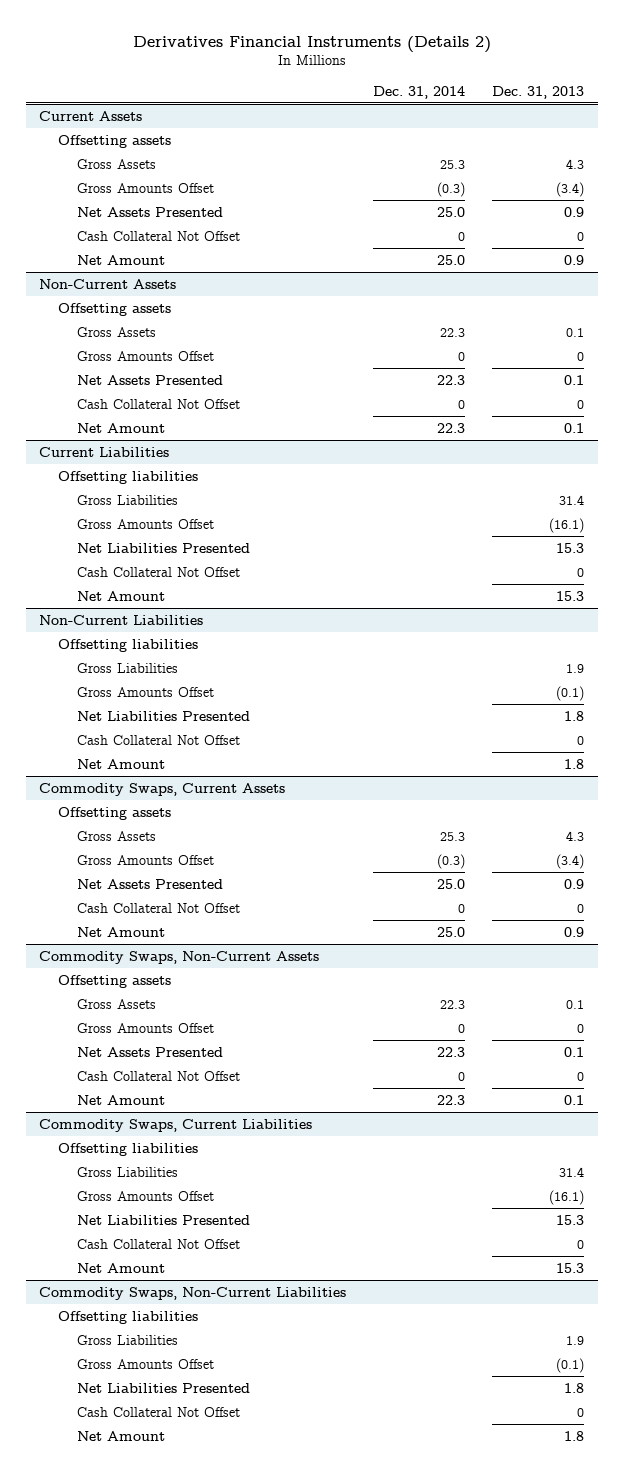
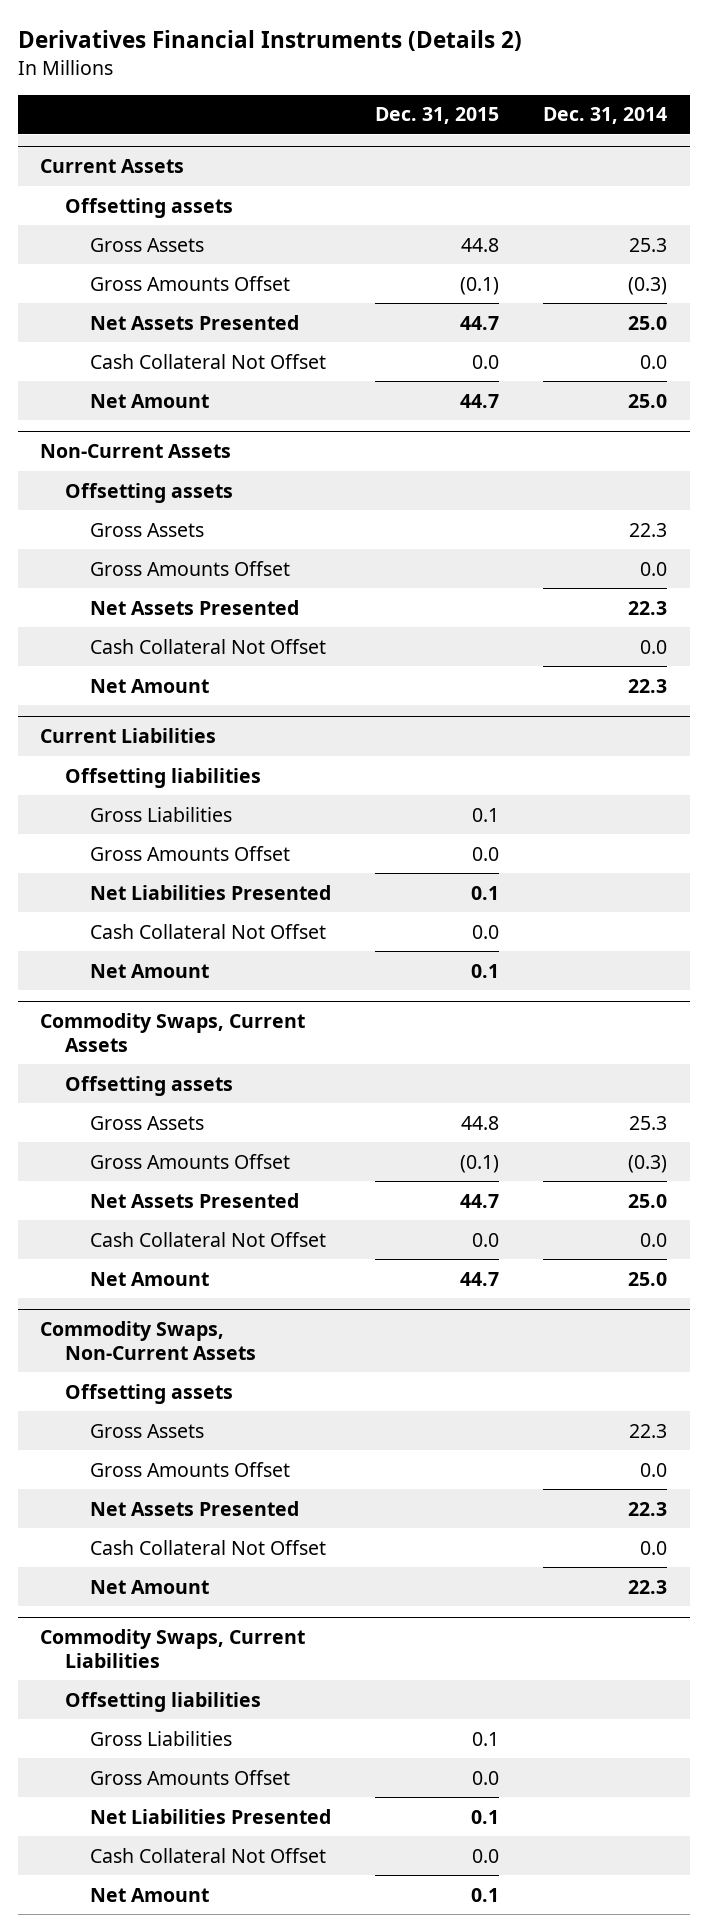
[492,85,585,99] Dec. 31, 2013 -> none
none -> [375,107,500,125] Dec. 31, 2015
[458,231,466,241] 0 -> [640,354,668,369] 0.0
[458,351,466,361] 0 -> [640,561,668,576] 0.0
[458,399,466,409] 0 -> [640,639,668,654] 0.0
[39,614,204,625] Non-Current Liabilities -> none
[58,638,199,652] Offsetting liabilities -> none
[76,662,178,673] Gross Liabilities -> none
[76,686,214,697] Gross Amounts Offset -> none
[76,710,250,721] Net Liabilities Presented -> none
[76,734,240,745] Cash Collateral Not Offset -> none
[76,758,165,769] Net Amount -> none
[458,903,466,913] 0 -> [640,1232,668,1247] 0.0
[458,1023,466,1033] 0 -> [640,1462,668,1477] 0.0
[458,1071,466,1081] 0 -> [640,1540,668,1555] 0.0
[39,1286,347,1300] Commodity Swaps, Non-Current Liabilities -> none
[58,1310,199,1324] Offsetting liabilities -> none
[76,1334,178,1345] Gross Liabilities -> none
[76,1358,214,1369] Gross Amounts Offset -> none
[76,1382,250,1393] Net Liabilities Presented -> none
[76,1406,240,1417] Cash Collateral Not Offset -> none
[76,1430,165,1441] Net Amount -> none

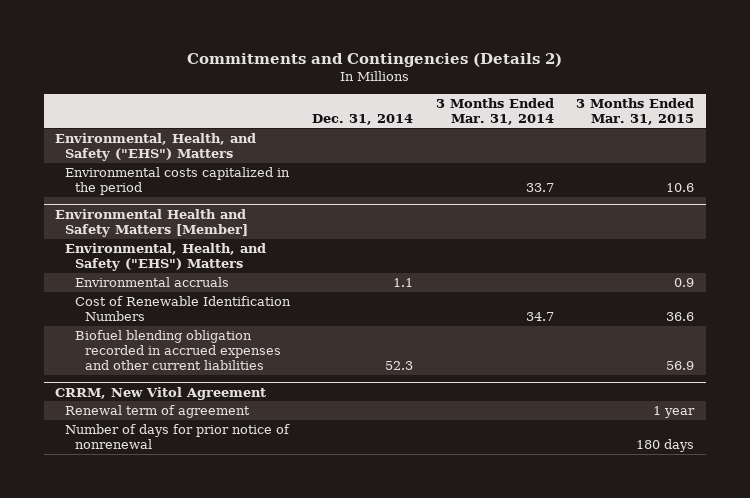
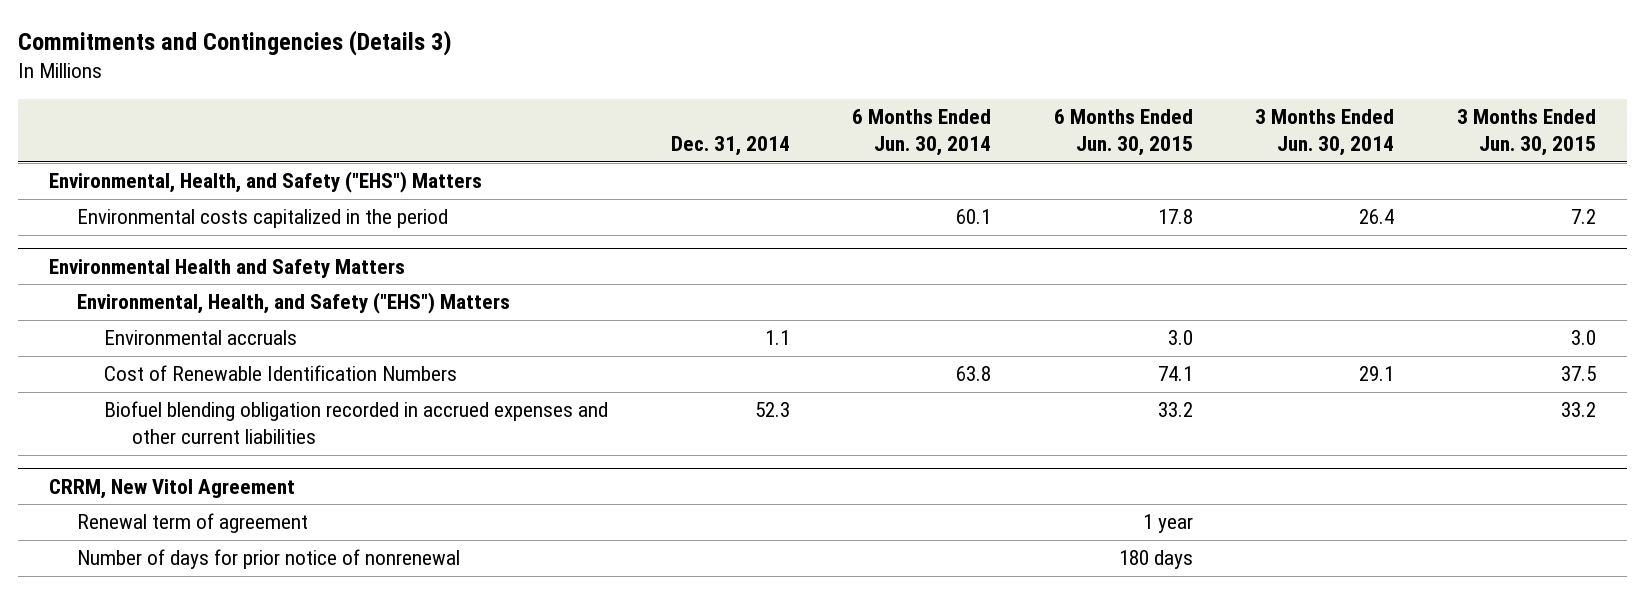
[186,52,562,67] Commitments and Contingencies (Details 2) -> [17,30,452,57] Commitments and Contingencies (Details 3)
[435,97,554,125] 3 Months Ended Mar. 31, 2014 -> none
[576,97,695,125] 3 Months Ended Mar. 31, 2015 -> none
none -> [852,109,992,157] 6 Months Ended Jun. 30, 2014
none -> [1053,109,1193,157] 6 Months Ended Jun. 30, 2015
none -> [1255,109,1395,157] 3 Months Ended Jun. 30, 2014
none -> [1456,109,1596,157] 3 Months Ended Jun. 30, 2015
[55,208,248,237] Environmental Health and Safety Matters [Member] -> [48,258,405,278] Environmental Health and Safety Matters

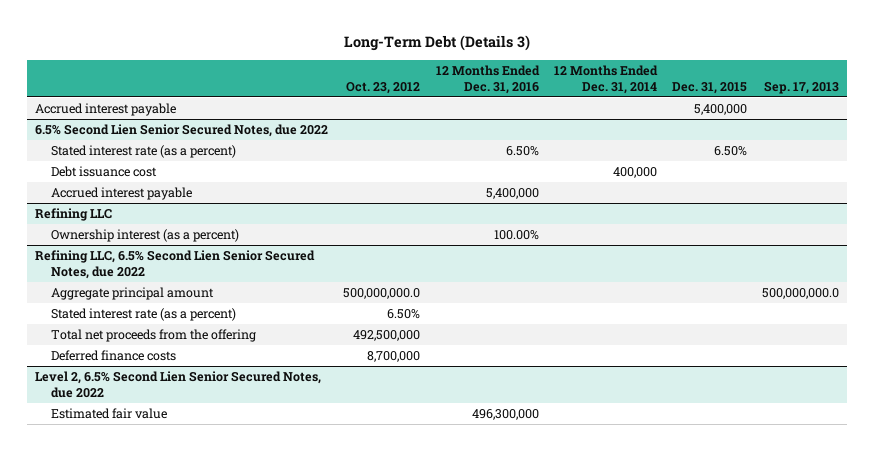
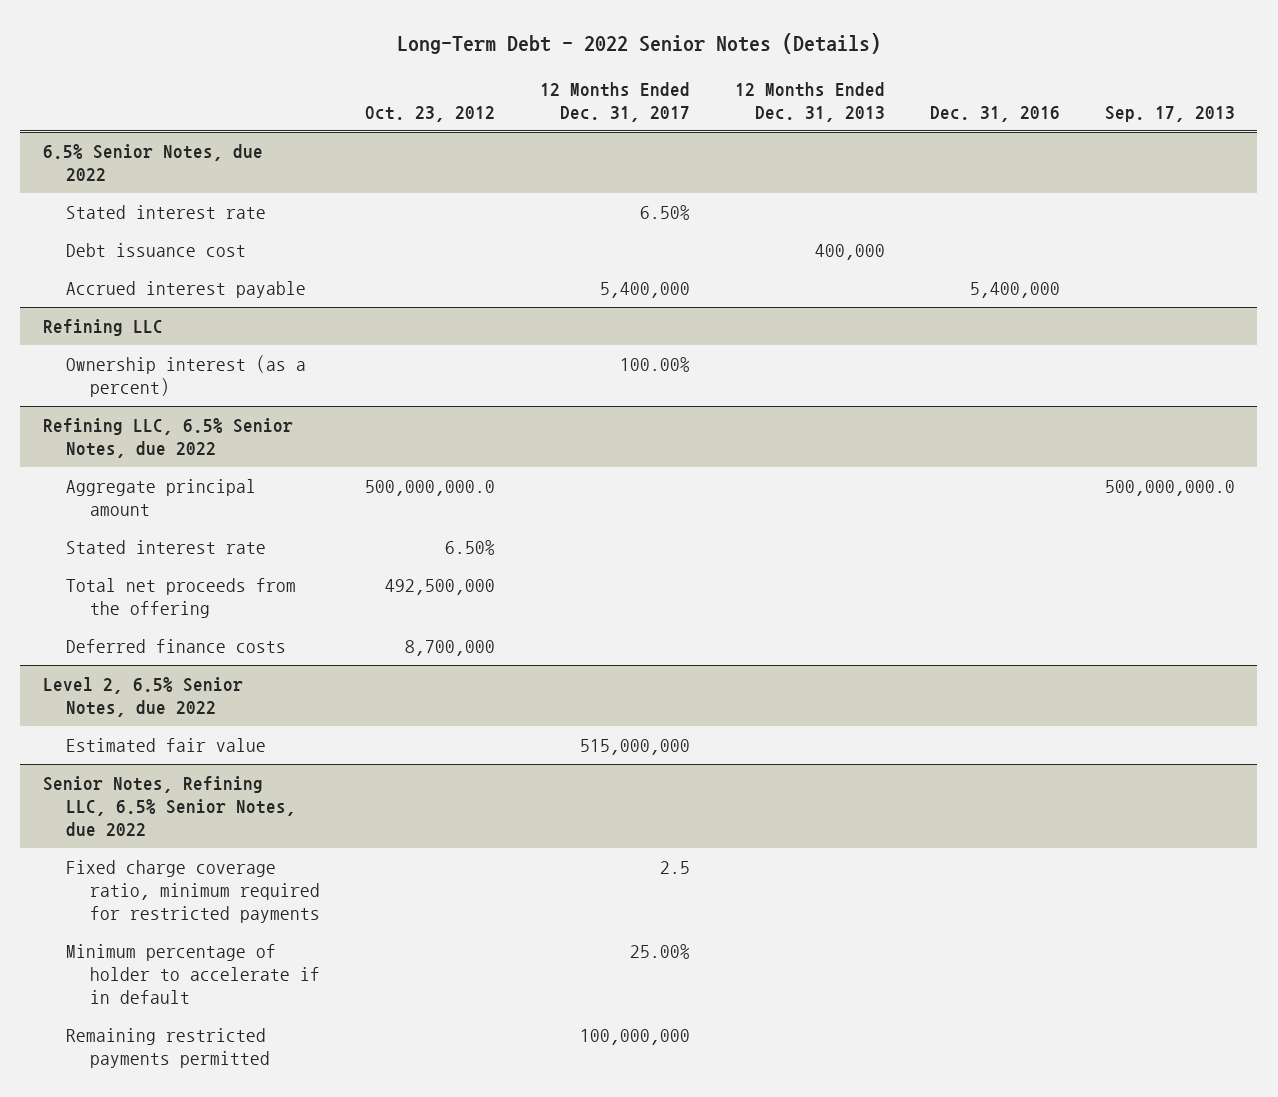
[344,35,531,52] Long-Term Debt (Details 3) -> [396,33,881,55] Long-Term Debt - 2022 Senior Notes (Details)
[435,64,540,94] 12 Months Ended Dec. 31, 2016 -> none
[553,64,658,94] 12 Months Ended Dec. 31, 2014 -> none
[672,81,748,94] Dec. 31, 2015 -> none
none -> [539,81,690,122] 12 Months Ended Dec. 31, 2017
none -> [734,81,885,122] 12 Months Ended Dec. 31, 2013
none -> [929,105,1060,122] Dec. 31, 2016
[34,103,176,117] Accrued interest payable -> none
[34,124,328,138] 6.5% Second Lien Senior Secured Notes, due 2022 -> [42,144,263,182] 6.5% Senior Notes, due 2022
[50,145,236,159] Stated interest rate (as a percent) -> [66,205,267,220] Stated interest rate
[34,250,315,279] Refining LLC, 6.5% Second Lien Senior Secured Notes, due 2022 -> [42,418,293,459] Refining LLC, 6.5% Senior Notes, due 2022
[50,308,236,322] Stated interest rate (as a percent) -> [66,540,267,555] Stated interest rate
[34,371,321,398] Level 2, 6.5% Second Lien Senior Secured Notes, due 2022 -> [42,677,243,718] Level 2, 6.5% Senior Notes, due 2022
none -> [42,776,297,837] Senior Notes, Refining LLC, 6.5% Senior Notes, due 2022
none -> [66,860,320,924] Fixed charge coverage ratio, minimum required for restricted payments
none -> [66,944,320,1005] Minimum percentage of holder to accelerate if in default
none -> [66,1028,270,1069] Remaining restricted payments permitted

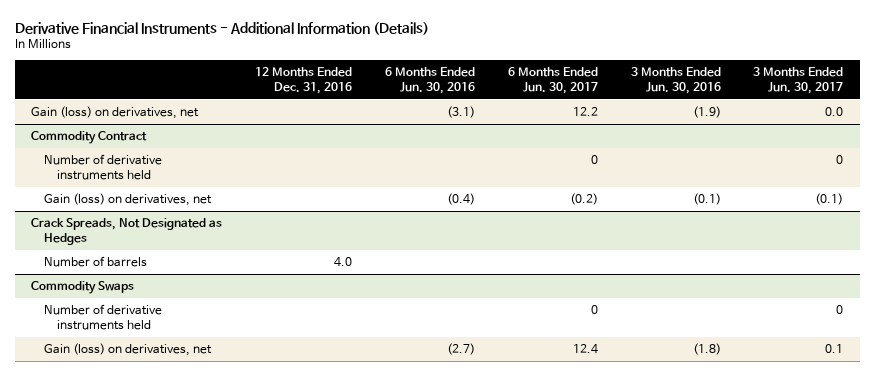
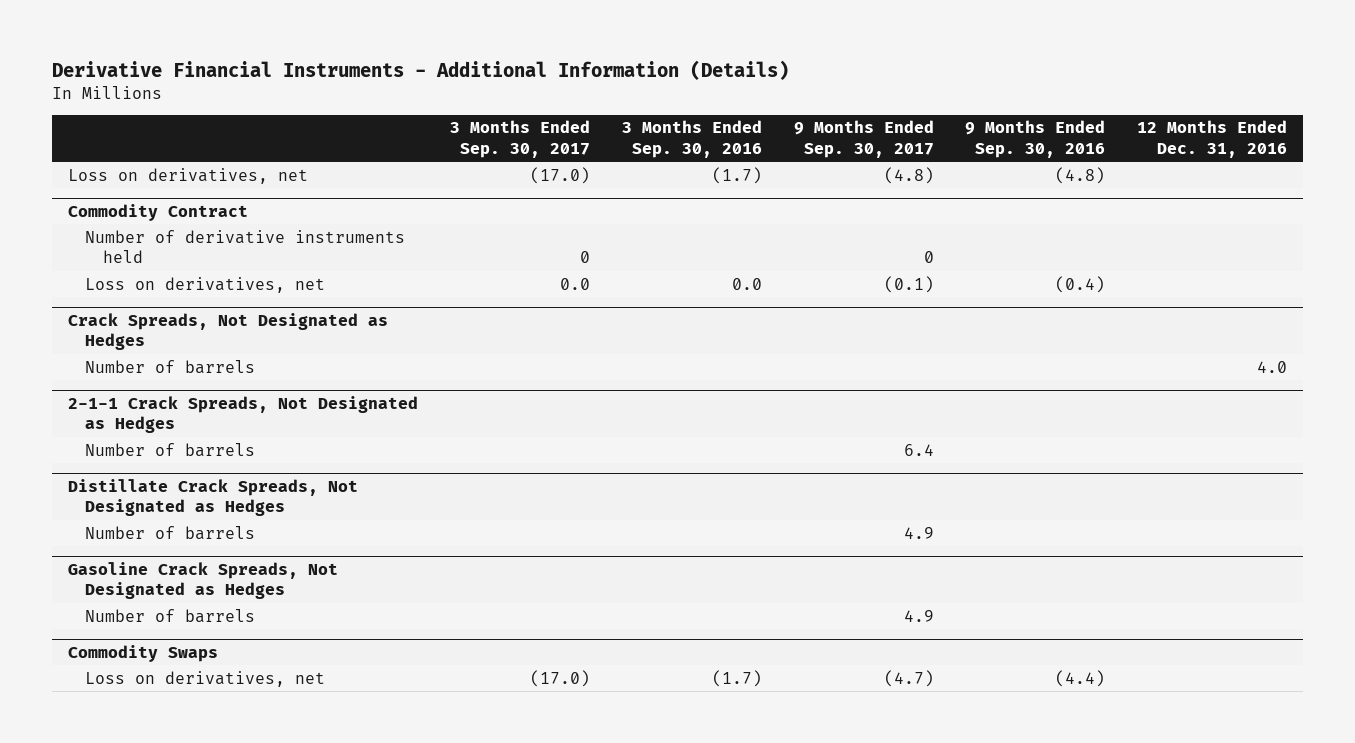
[384,67,475,94] 6 Months Ended Jun. 30, 2016 -> none
[507,67,598,94] 6 Months Ended Jun. 30, 2017 -> none
[630,67,721,94] 3 Months Ended Jun. 30, 2016 -> none
[753,67,844,94] 3 Months Ended Jun. 30, 2017 -> none
none -> [449,120,590,158] 3 Months Ended Sep. 30, 2017
none -> [621,120,762,158] 3 Months Ended Sep. 30, 2016
none -> [793,120,934,158] 9 Months Ended Sep. 30, 2017
none -> [965,120,1106,158] 9 Months Ended Sep. 30, 2016
[31,106,200,120] Gain (loss) on derivatives, net -> [68,167,309,184] Loss on derivatives, net
[43,193,212,207] Gain (loss) on derivatives, net -> [85,276,326,293] Loss on derivatives, net
none -> [68,395,419,434] 2-1-1 Crack Spreads, Not Designated as Hedges
none -> [85,442,256,457] Number of barrels
none -> [68,478,359,517] Distillate Crack Spreads, Not Designated as Hedges
none -> [85,525,256,540] Number of barrels
none -> [68,561,339,600] Gasoline Crack Spreads, Not Designated as Hedges
none -> [85,608,256,623] Number of barrels
[43,304,162,330] Number of derivative instruments held -> none
[43,343,212,357] Gain (loss) on derivatives, net -> [85,670,326,687] Loss on derivatives, net

